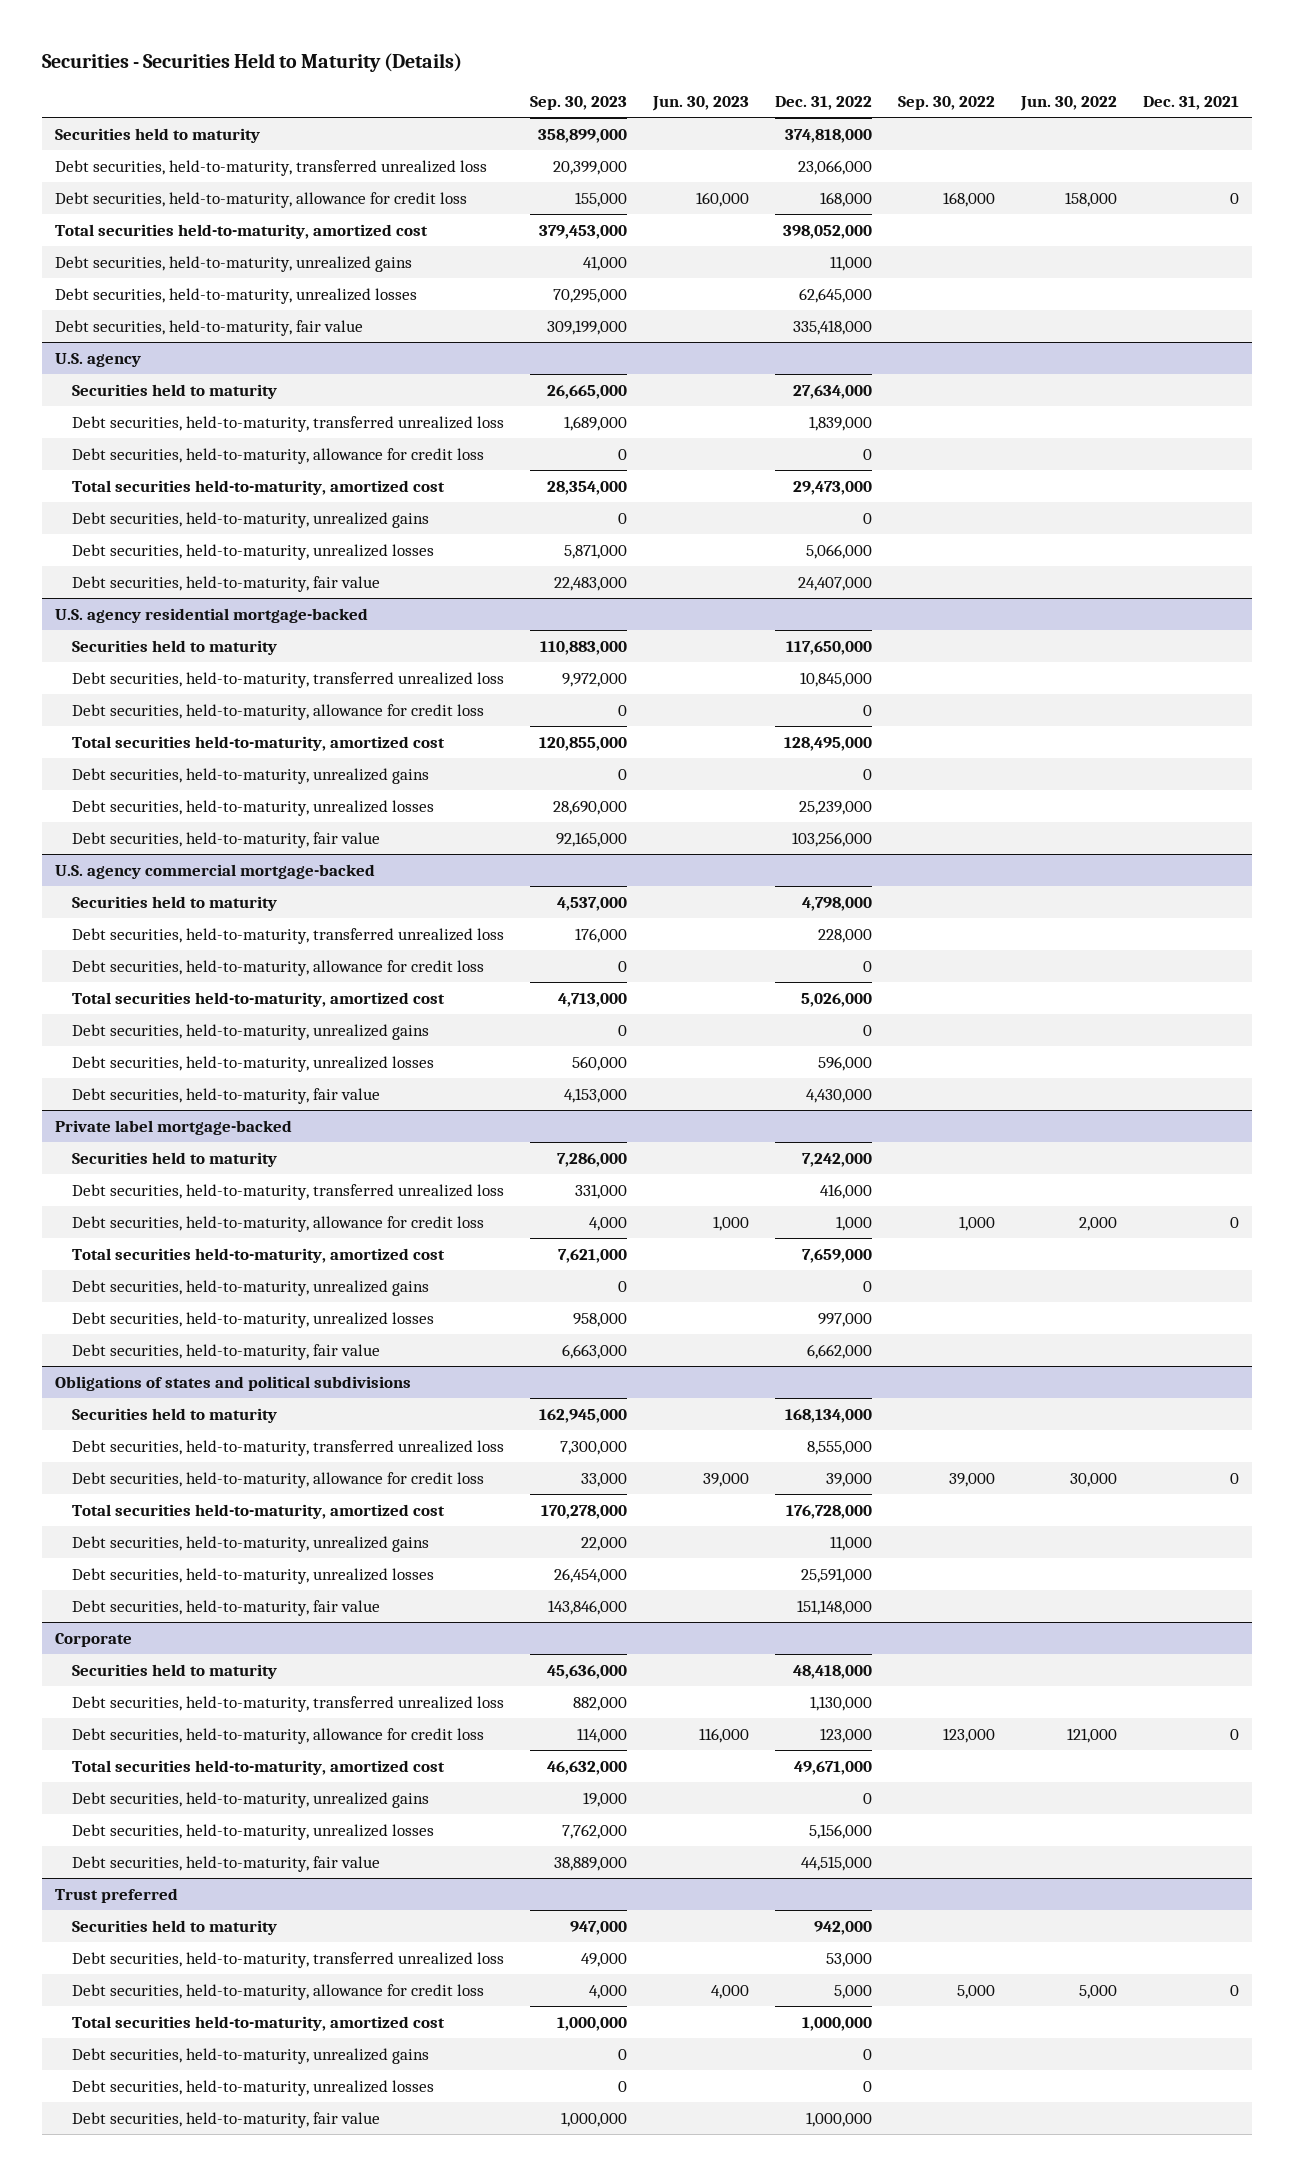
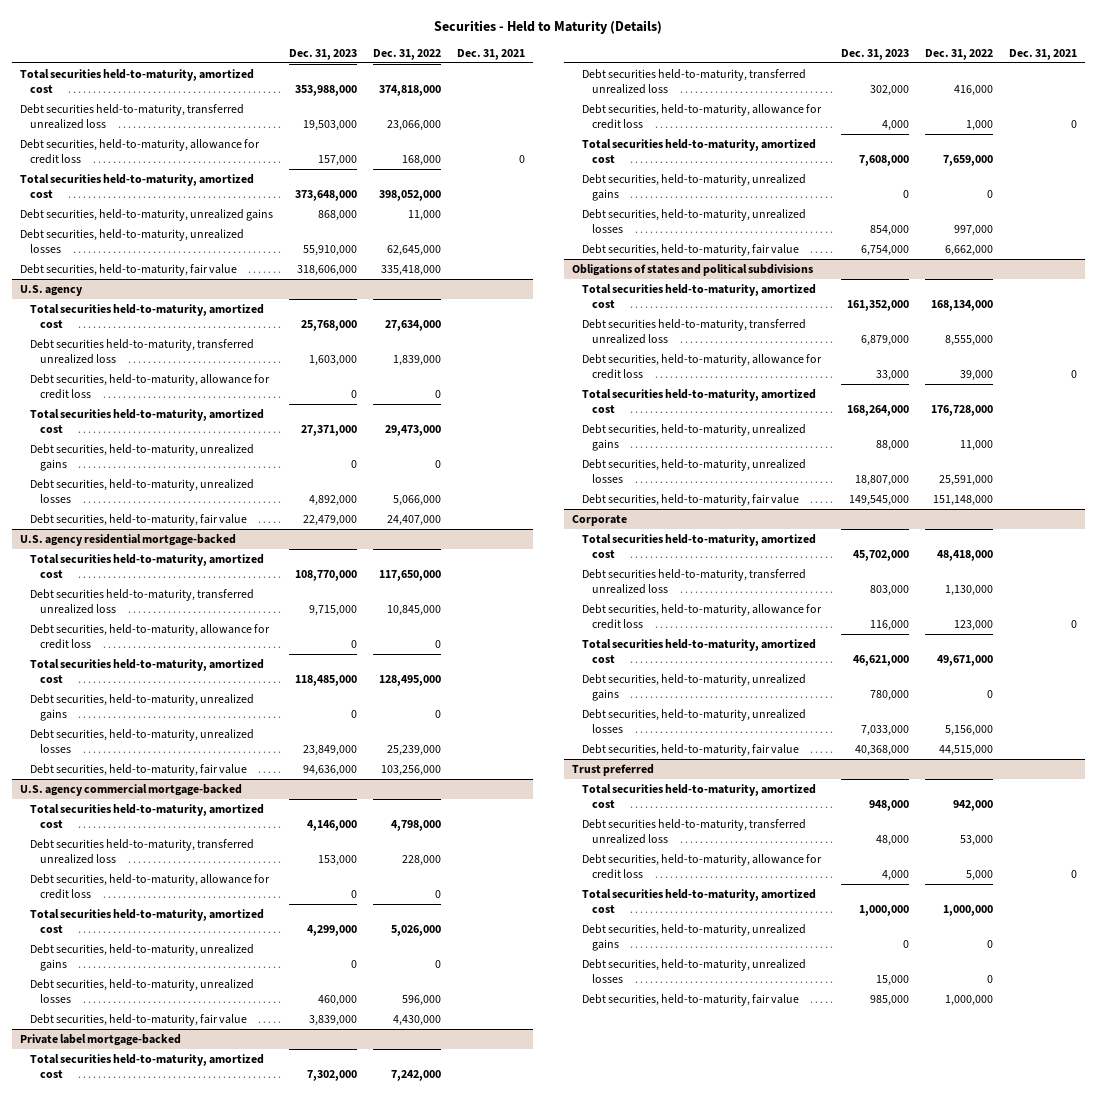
[41,53,462,73] Securities - Securities Held to Maturity (Details) -> [434,20,663,35] Securities - Held to Maturity (Details)
[530,96,628,111] Sep. 30, 2023 -> none
[652,96,750,112] Jun. 30, 2023 -> none
[897,96,995,111] Sep. 30, 2022 -> none
[1019,96,1117,112] Jun. 30, 2022 -> none
none -> [289,49,358,61] Dec. 31, 2023
[54,127,260,143] Securities held to maturity -> [20,68,255,93] Total securities held-to-maturity, amortized cost
[54,159,487,176] Debt securities, held-to-maturity, transferred unrealized loss -> [20,103,245,129] Debt securities held-to-maturity, transferred unrealized loss
[72,383,278,399] Securities held to maturity -> [30,303,265,328] Total securities held-to-maturity, amortized cost
[72,415,505,432] Debt securities, held-to-maturity, transferred unrealized loss -> [30,338,255,364] Debt securities held-to-maturity, transferred unrealized loss
[72,639,278,655] Securities held to maturity -> [30,553,265,578] Total securities held-to-maturity, amortized cost
[72,671,505,688] Debt securities, held-to-maturity, transferred unrealized loss -> [30,588,255,614] Debt securities held-to-maturity, transferred unrealized loss
[72,895,278,911] Securities held to maturity -> [30,803,265,828] Total securities held-to-maturity, amortized cost
[72,927,505,944] Debt securities, held-to-maturity, transferred unrealized loss -> [30,838,255,864] Debt securities held-to-maturity, transferred unrealized loss
[72,1151,278,1167] Securities held to maturity -> [30,1053,265,1078] Total securities held-to-maturity, amortized cost
[72,1183,505,1200] Debt securities, held-to-maturity, transferred unrealized loss -> [581,68,806,94] Debt securities held-to-maturity, transferred unrealized loss
[72,1407,278,1423] Securities held to maturity -> [581,283,816,308] Total securities held-to-maturity, amortized cost
[72,1439,505,1456] Debt securities, held-to-maturity, transferred unrealized loss -> [581,318,806,344] Debt securities held-to-maturity, transferred unrealized loss
[72,1663,278,1679] Securities held to maturity -> [581,533,816,558] Total securities held-to-maturity, amortized cost
[72,1695,505,1712] Debt securities, held-to-maturity, transferred unrealized loss -> [581,568,806,594] Debt securities held-to-maturity, transferred unrealized loss
[72,1919,278,1935] Securities held to maturity -> [581,783,816,808] Total securities held-to-maturity, amortized cost
[72,1951,505,1968] Debt securities, held-to-maturity, transferred unrealized loss -> [581,818,806,844] Debt securities held-to-maturity, transferred unrealized loss

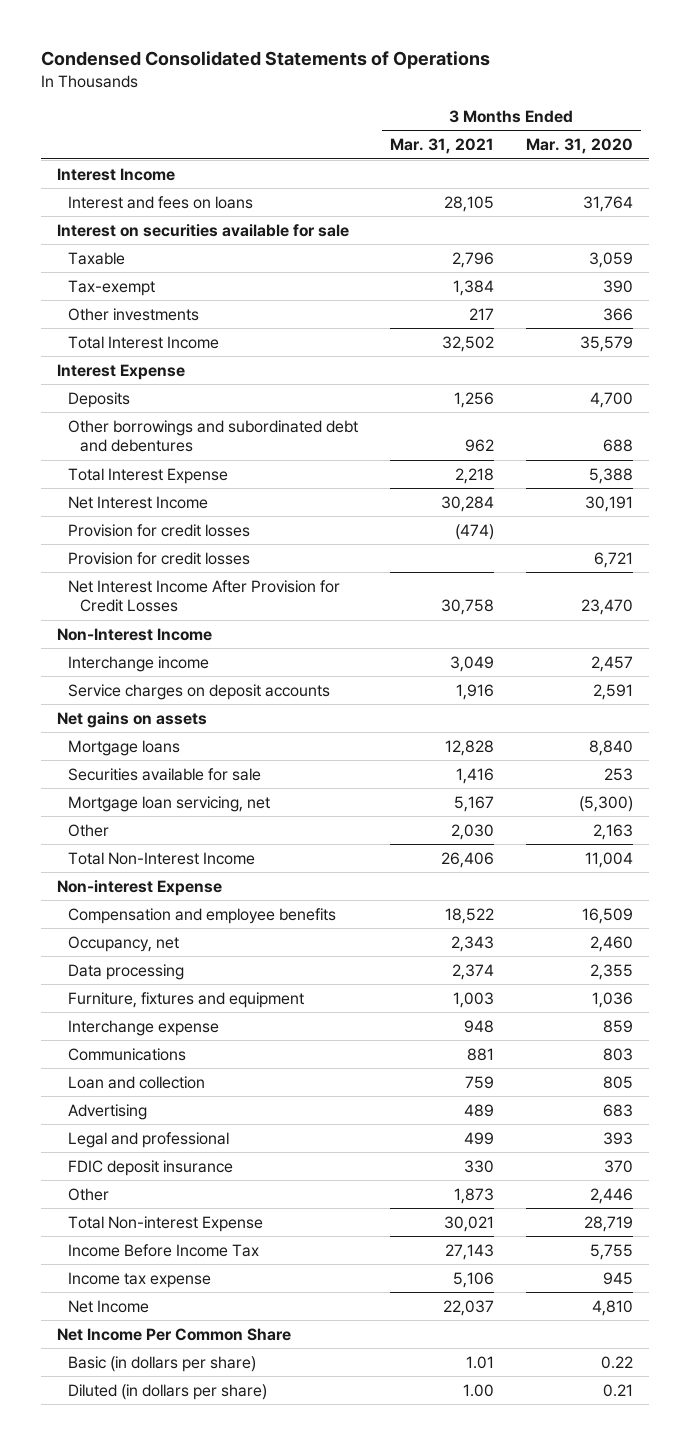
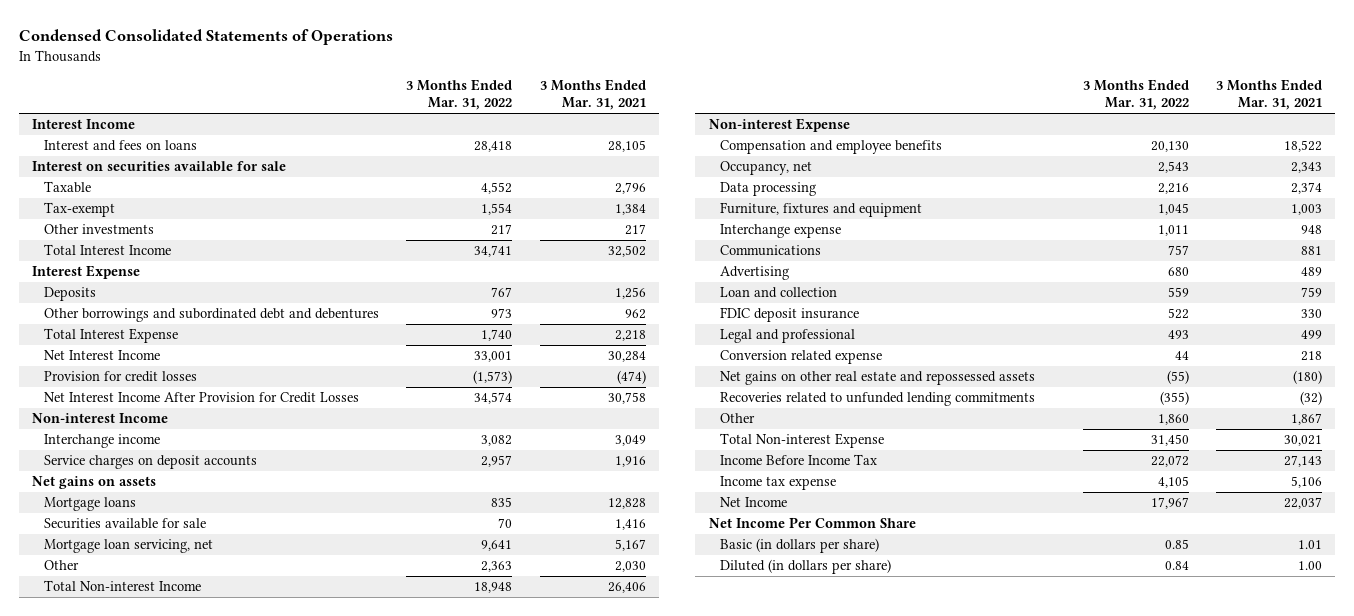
[525,138,633,155] Mar. 31, 2020 -> none
none -> [406,79,513,111] 3 Months Ended Mar. 31, 2022
[68,551,251,565] Provision for credit losses -> none
[56,627,212,641] Non-Interest Income -> [32,413,169,424] Non-interest Income
[68,851,256,865] Total Non-Interest Income -> [44,580,202,592] Total Non-interest Income
[68,1075,206,1089] Loan and collection -> [720,287,838,299] Loan and collection
[68,1131,230,1148] Legal and professional -> [720,329,856,344] Legal and professional
none -> [720,350,883,365] Conversion related expense
none -> [720,371,1036,386] Net gains on other real estate and repossessed assets
none -> [720,392,1036,407] Recoveries related to unfunded lending commitments
[453,1187,494,1204] 1,873 -> [1290,413,1322,426] 1,867

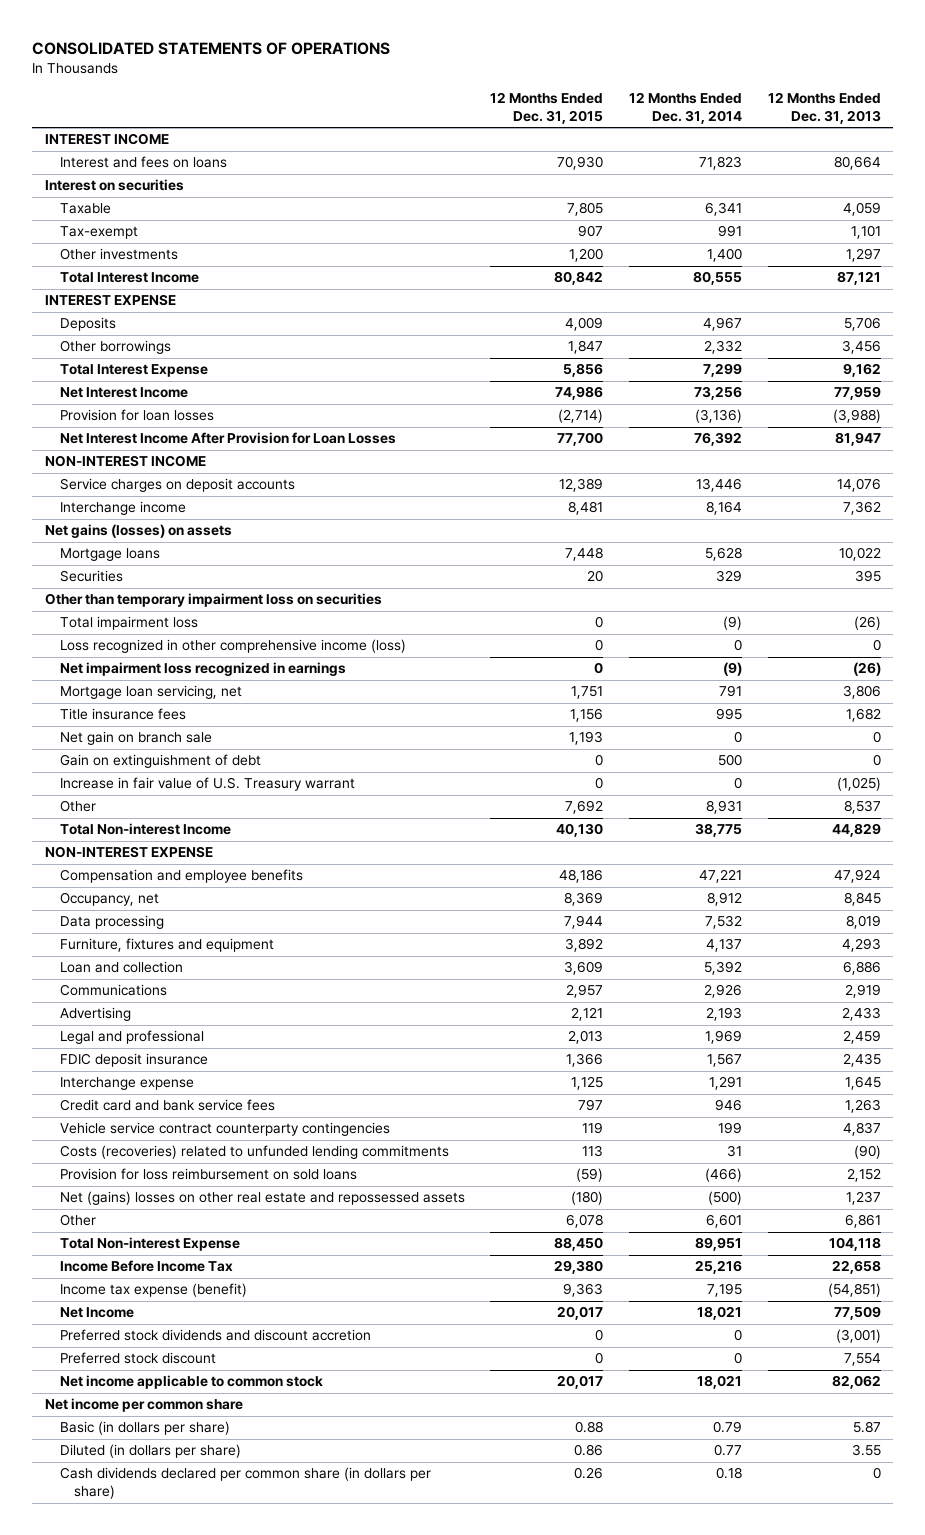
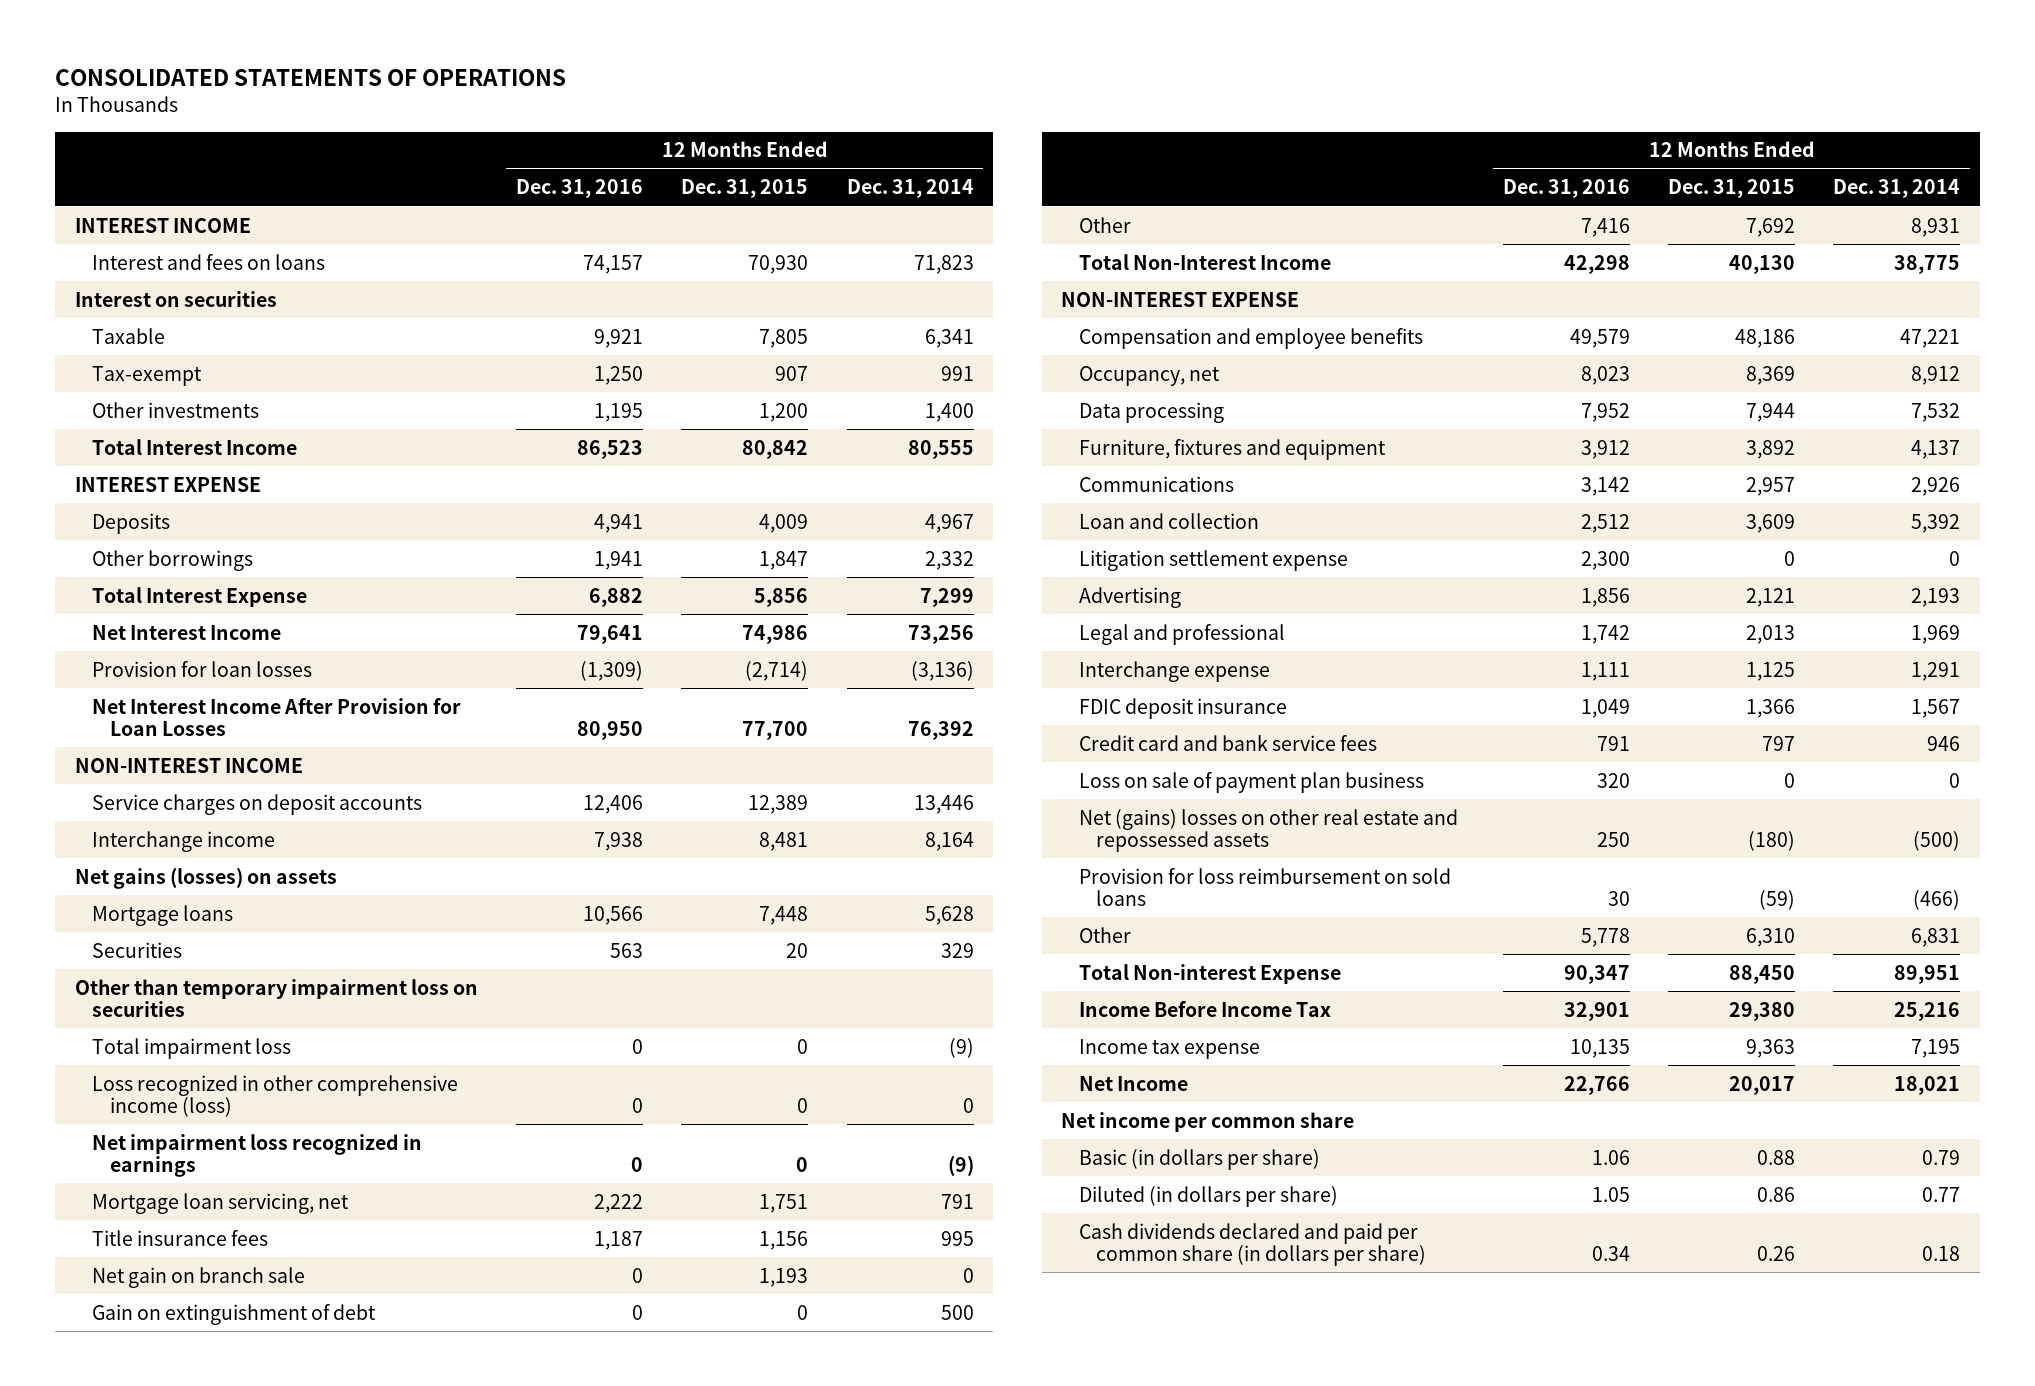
[767,91,881,124] 12 Months Ended Dec. 31, 2013 -> none
none -> [516,179,644,199] Dec. 31, 2016
[59,777,355,792] Increase in fair value of U.S. Treasury warrant -> none
[59,823,231,836] Total Non-interest Income -> [1078,253,1331,270] Total Non-Interest Income
[59,961,183,974] Loan and collection -> [1078,512,1259,529] Loan and collection
none -> [1078,549,1348,571] Litigation settlement expense
[59,1053,208,1068] FDIC deposit insurance -> [1078,697,1287,719] FDIC deposit insurance
[59,1122,390,1137] Vehicle service contract counterparty contingencies -> none
[59,1145,449,1160] Costs (recoveries) related to unfunded lending commitments -> none
none -> [1078,771,1424,793] Loss on sale of payment plan business
[59,1168,357,1181] Provision for loss reimbursement on sold loans -> [1078,867,1451,907] Provision for loss reimbursement on sold loans
[566,1214,604,1229] 6,078 -> [1746,927,1796,947] 6,310
[705,1214,742,1229] 6,601 -> [1911,927,1961,947] 6,831
[59,1283,247,1298] Income tax expense (benefit) -> [1078,1038,1260,1059] Income tax expense
[59,1329,371,1342] Preferred stock dividends and discount accretion -> none
[59,1352,216,1365] Preferred stock discount -> none
[59,1375,323,1390] Net income applicable to common stock -> none
[59,1467,431,1500] Cash dividends declared per common share (in dollars per share) -> [1078,1222,1427,1267] Cash dividends declared and paid per common share (in dollars per share)

